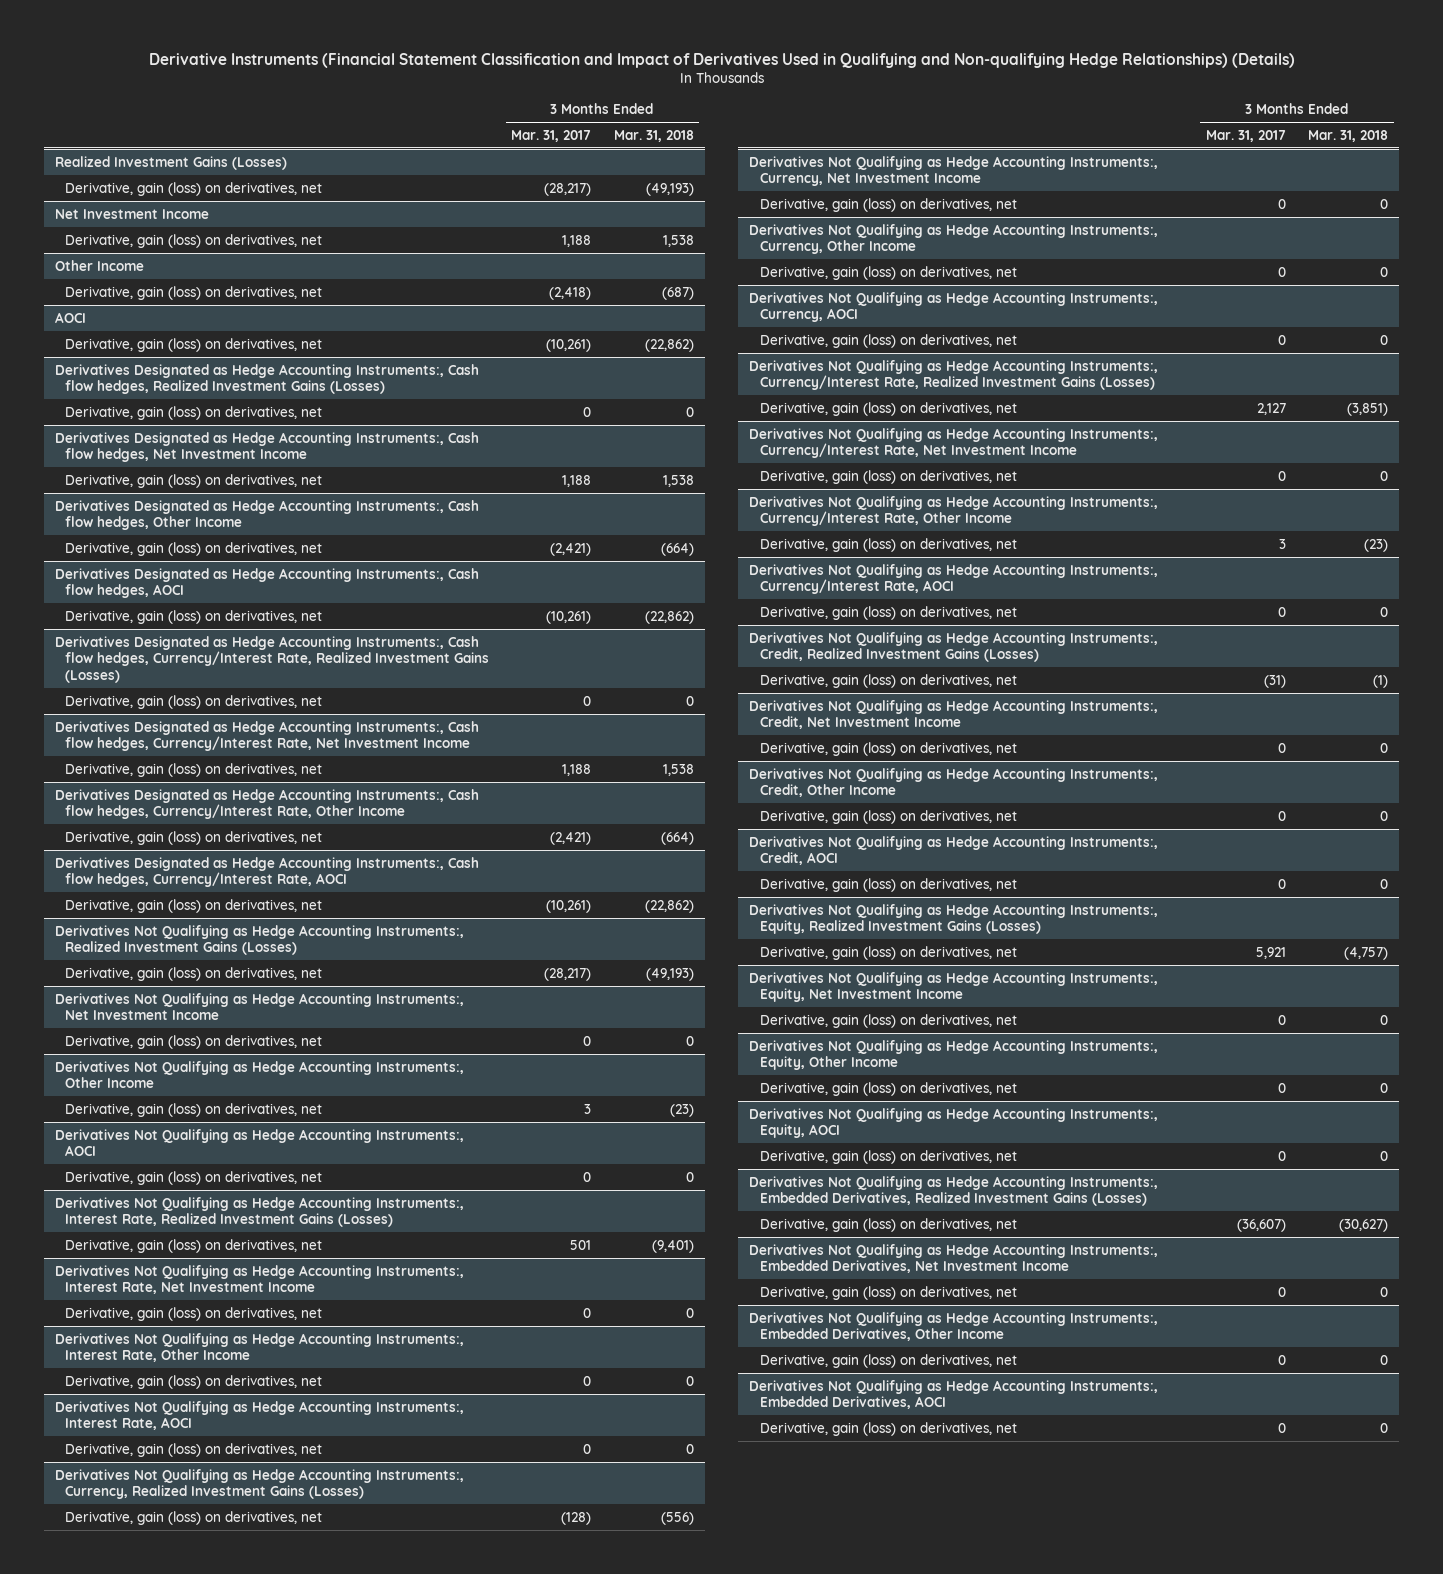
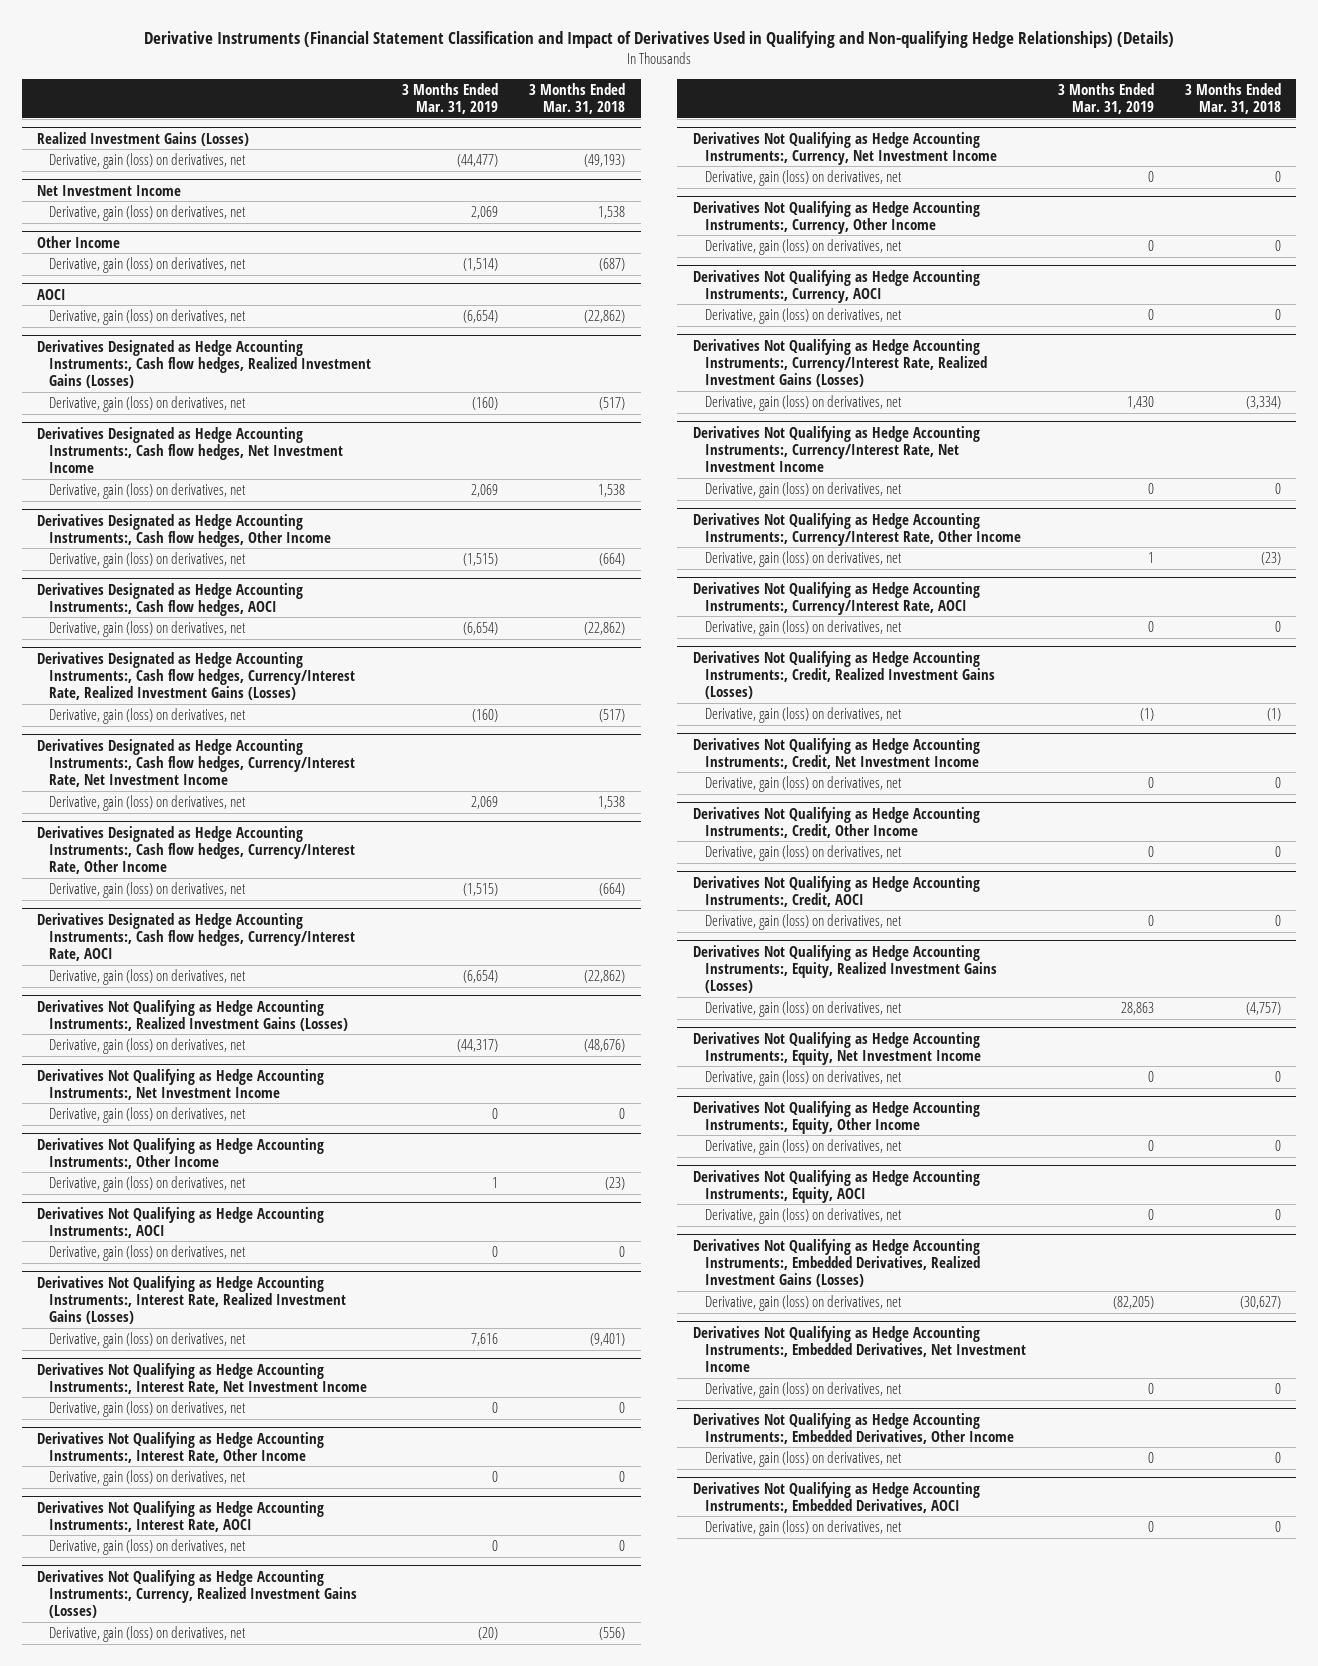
[511,129,592,142] Mar. 31, 2017 -> none
none -> [402,83,499,115] 3 Months Ended Mar. 31, 2019
[685,406,694,417] 0 -> [599,397,626,411] (517)
[685,695,694,706] 0 -> [599,709,626,723] (517)
[645,967,694,981] (49,193) -> [584,1039,626,1053] (48,676)
[1347,402,1389,416] (3,851) -> [1245,396,1281,410] (3,334)

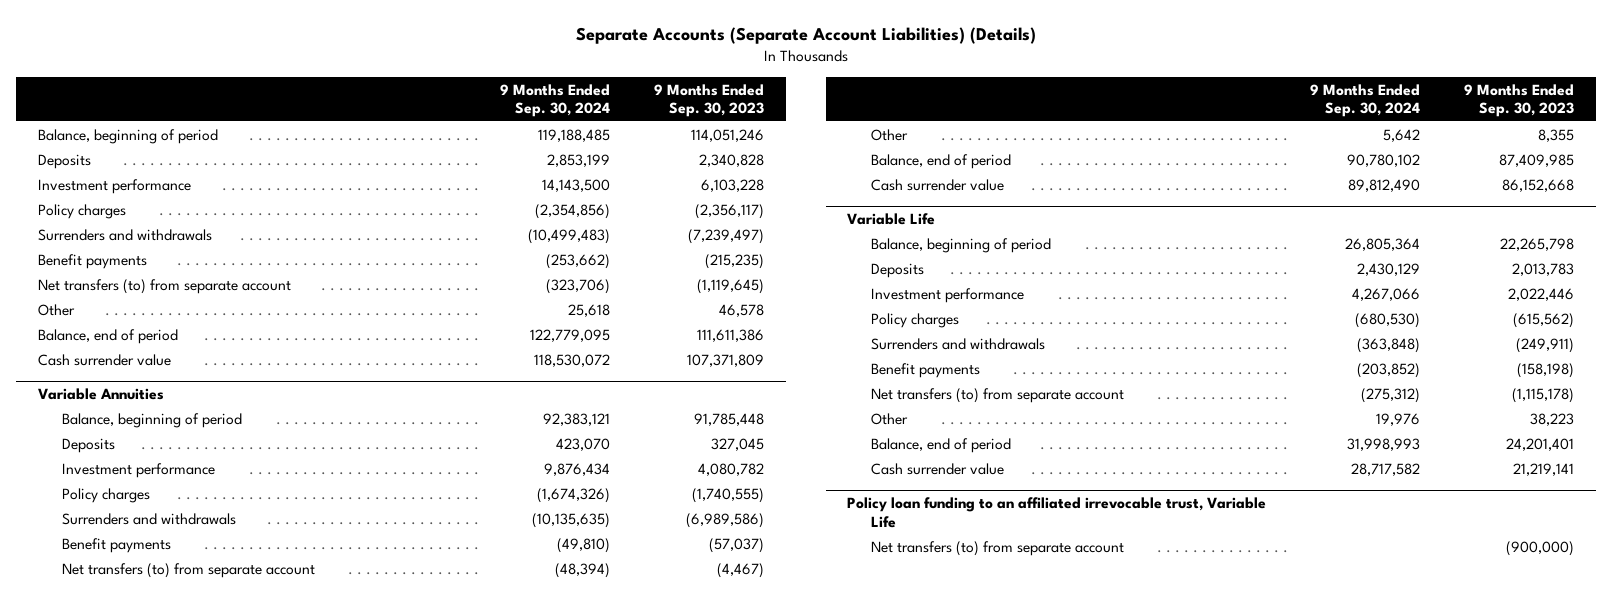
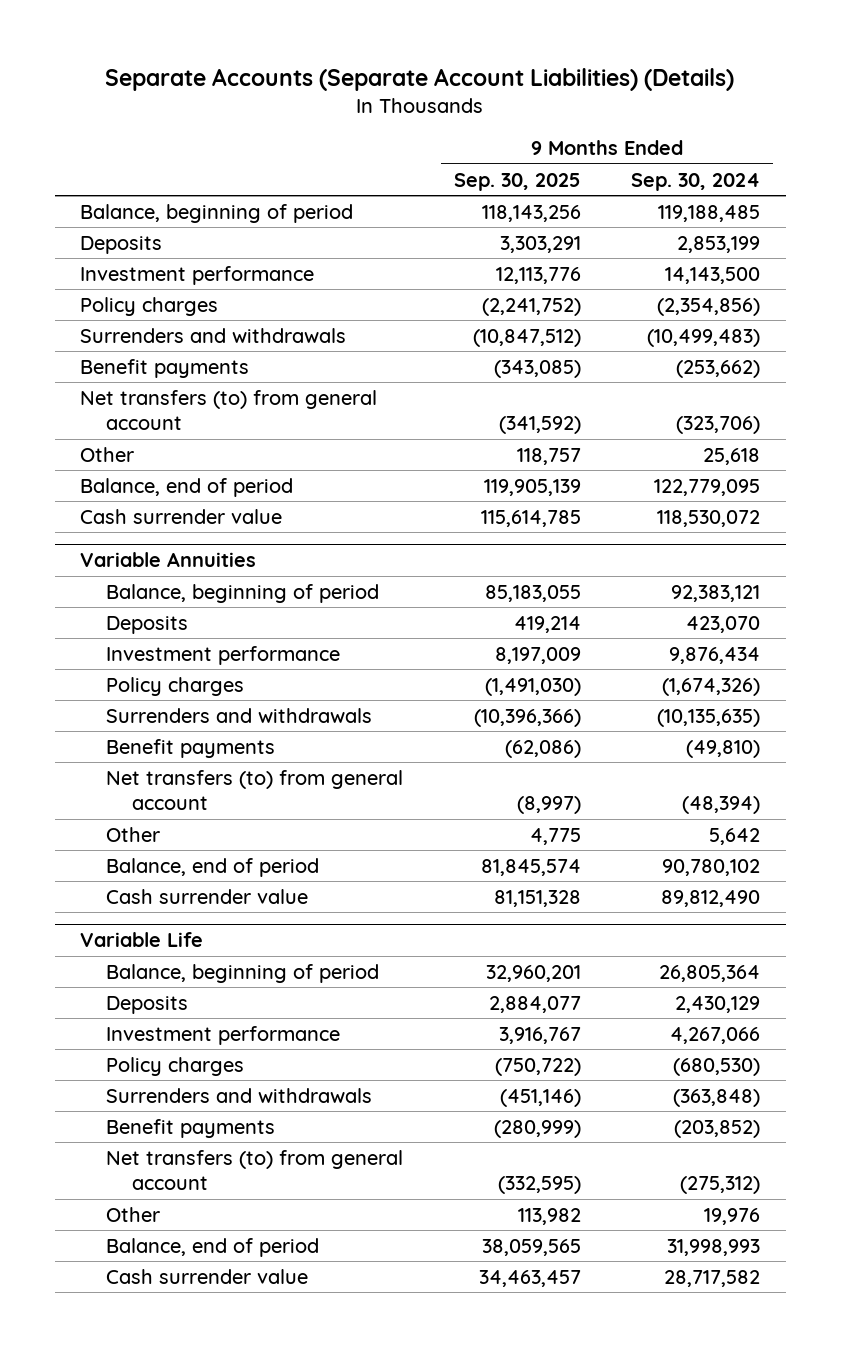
[654,83,765,118] 9 Months Ended Sep. 30, 2023 -> none
none -> [453,172,581,191] Sep. 30, 2025
[37,278,291,294] Net transfers (to) from separate account -> [80,389,378,431] Net transfers (to) from general account
[61,562,315,578] Net transfers (to) from separate account -> [106,769,404,811] Net transfers (to) from general account
[871,387,1125,403] Net transfers (to) from separate account -> [106,1149,404,1191] Net transfers (to) from general account
[847,496,1267,528] Policy loan funding to an affiliated irrevocable trust, Variable Life -> none
[871,540,1125,556] Net transfers (to) from separate account -> none

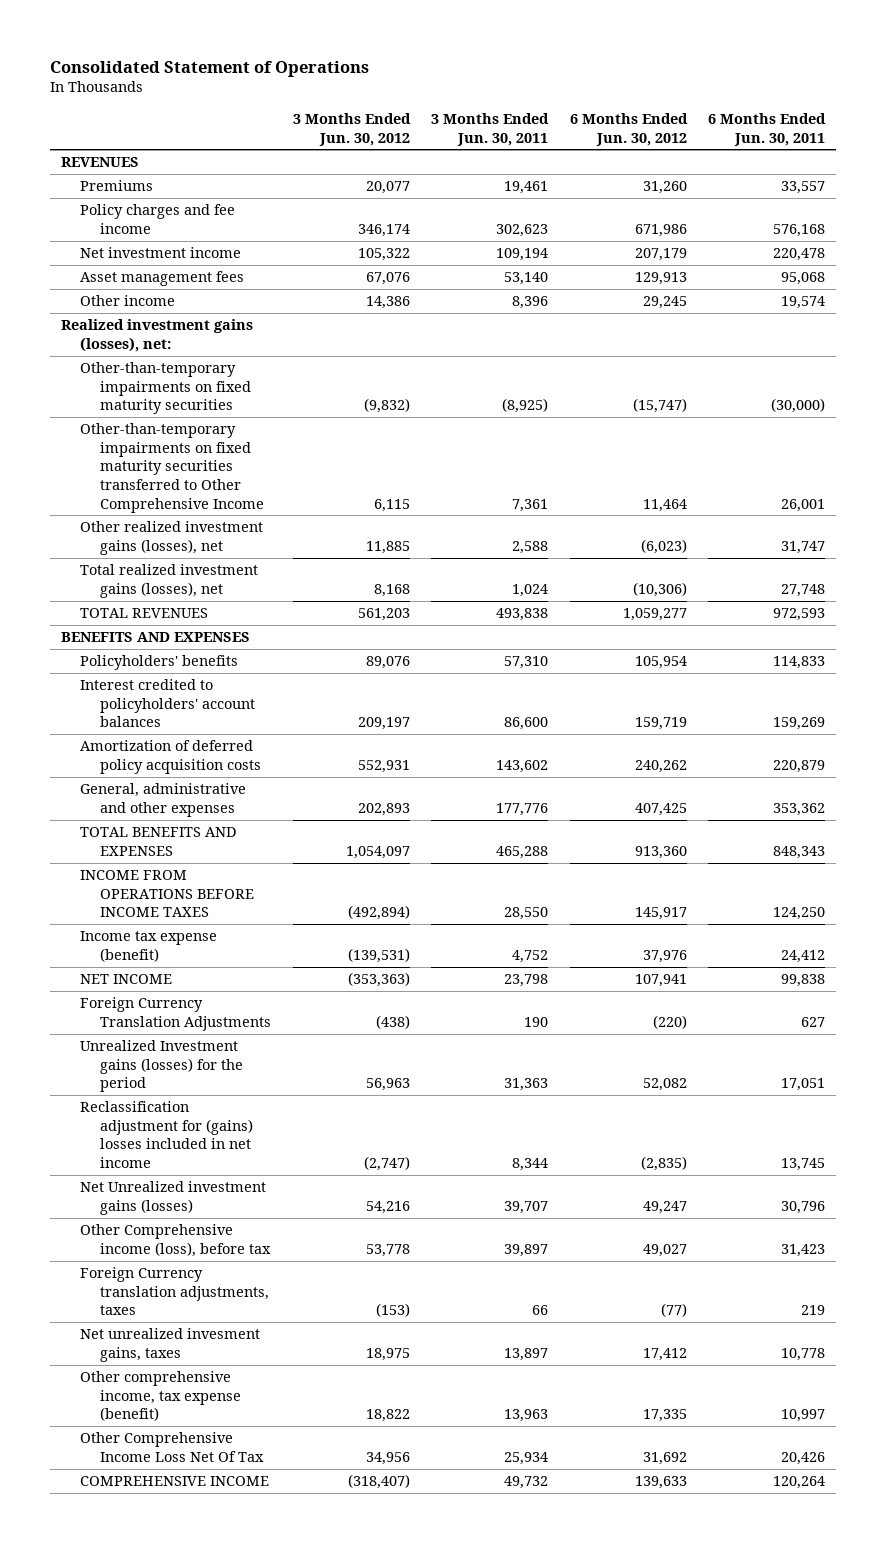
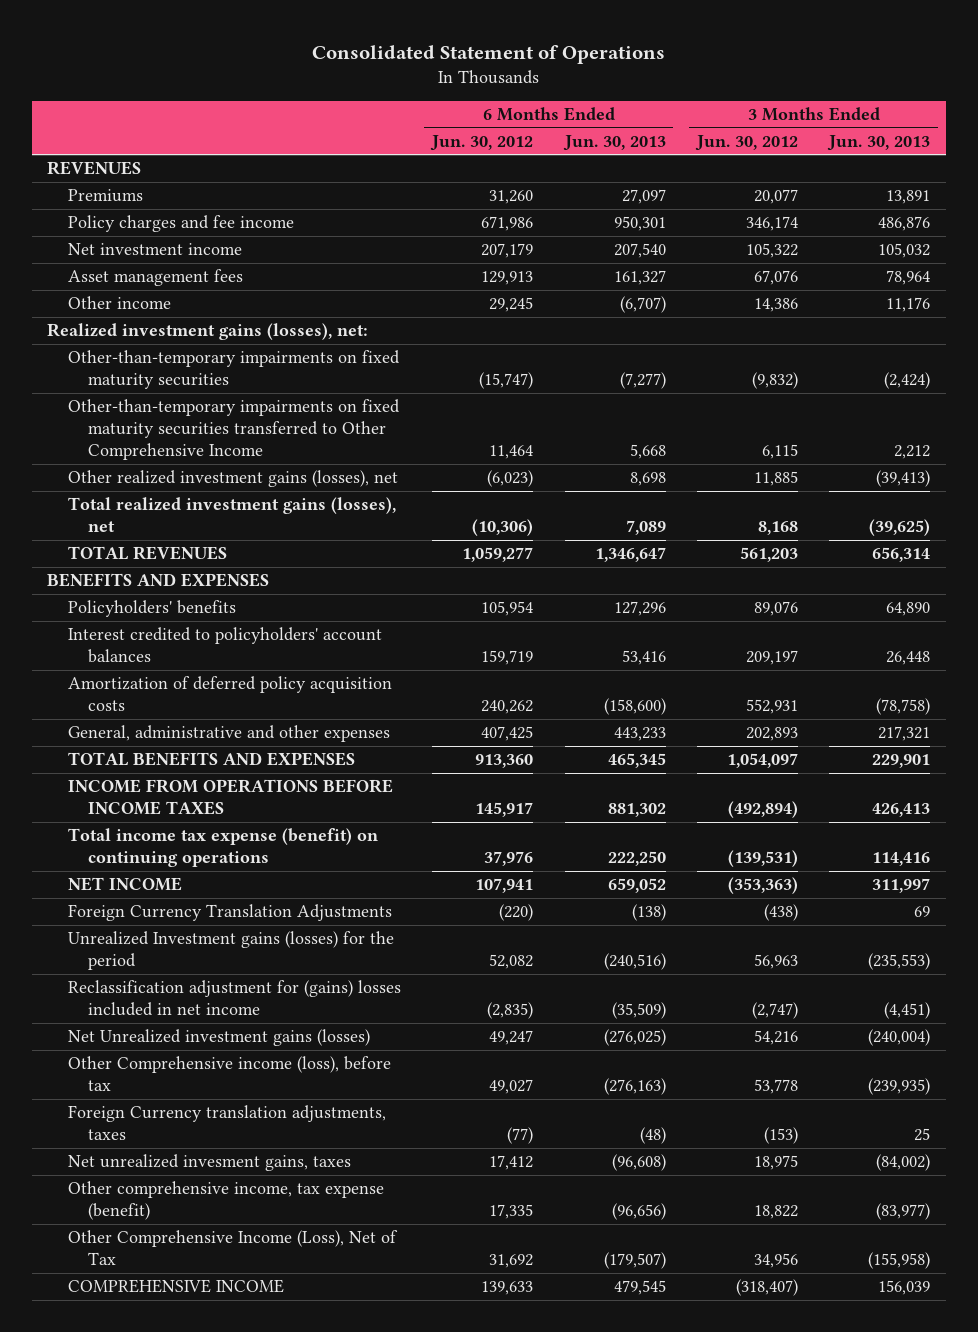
[431,112,550,146] 3 Months Ended Jun. 30, 2011 -> none
[708,112,827,146] 6 Months Ended Jun. 30, 2011 -> none
none -> [562,134,666,151] Jun. 30, 2013
none -> [827,134,931,151] Jun. 30, 2013
[80,931,218,962] Income tax expense (benefit) -> [67,828,378,868] Total income tax expense (benefit) on continuing operations
[80,1432,265,1462] Other Comprehensive Income Loss Net Of Tax -> [67,1230,398,1266] Other Comprehensive Income (Loss), Net of Tax

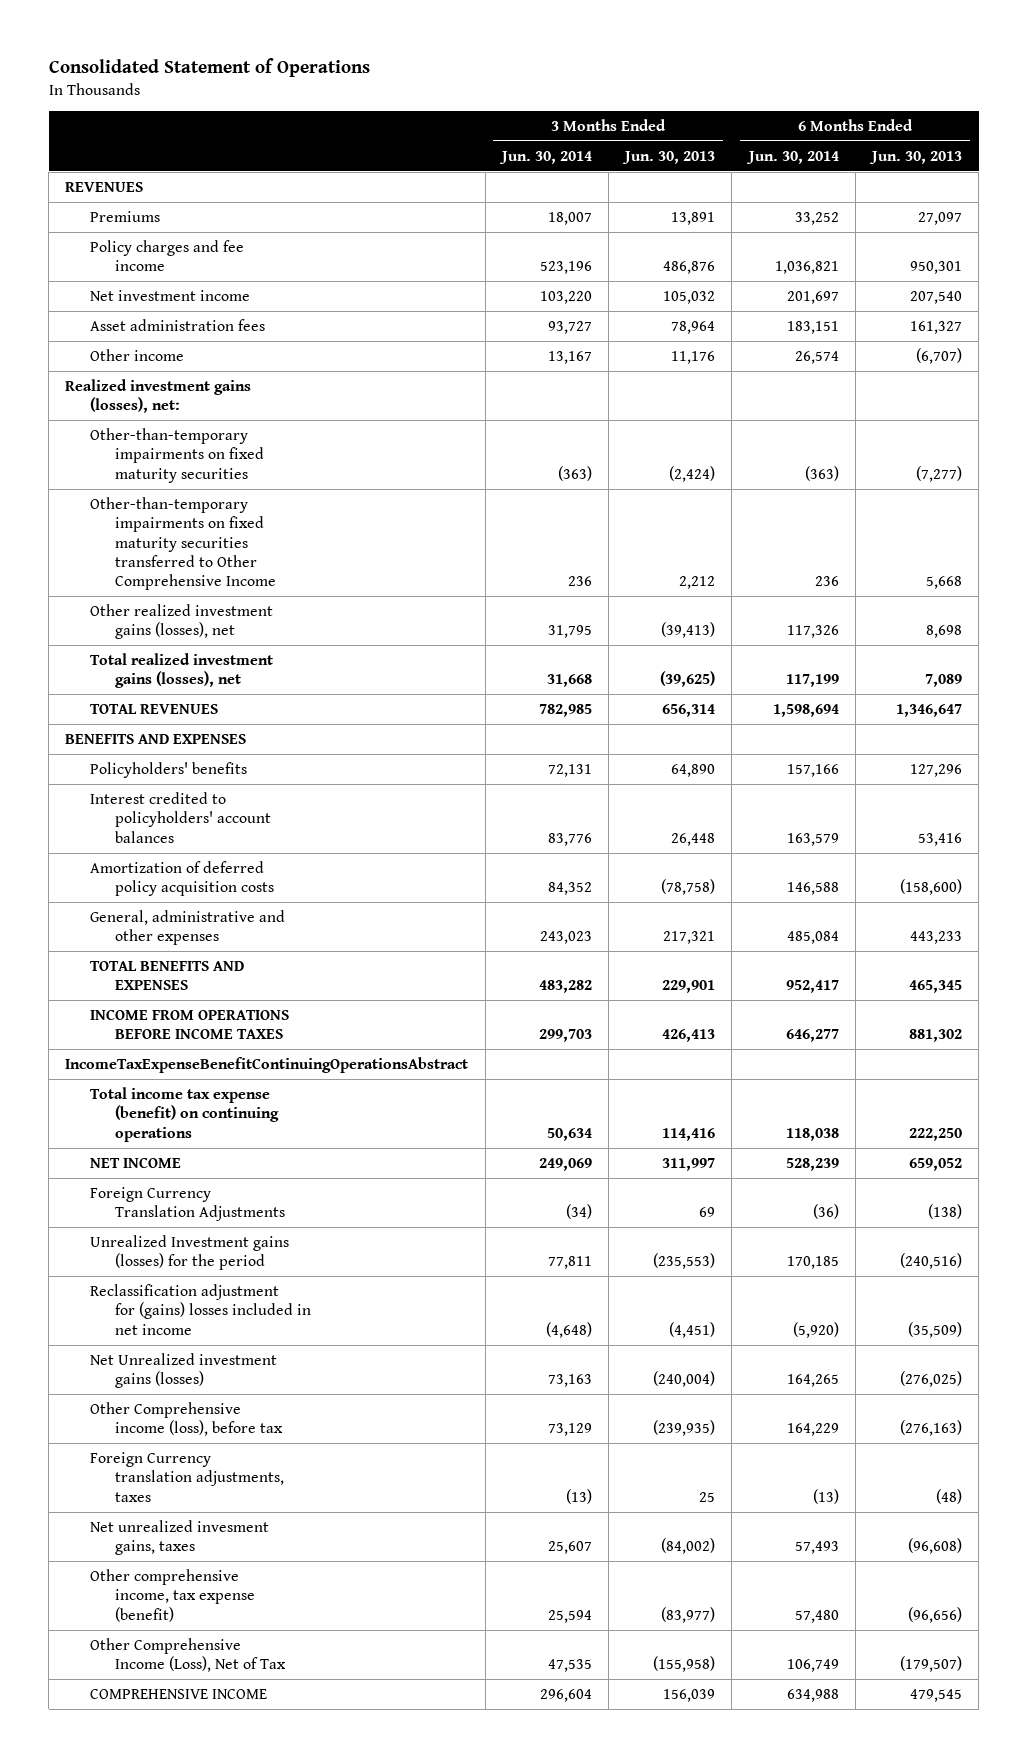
[430,134,534,151] Jun. 30, 2012 -> none
[695,134,799,151] Jun. 30, 2012 -> none
none -> [498,150,592,164] Jun. 30, 2014
none -> [745,150,839,164] Jun. 30, 2014
[67,269,243,287] Asset management fees -> [90,318,266,331] Asset administration fees
none -> [65,1056,469,1073] IncomeTaxExpenseBenefitContinuingOperationsAbstract

